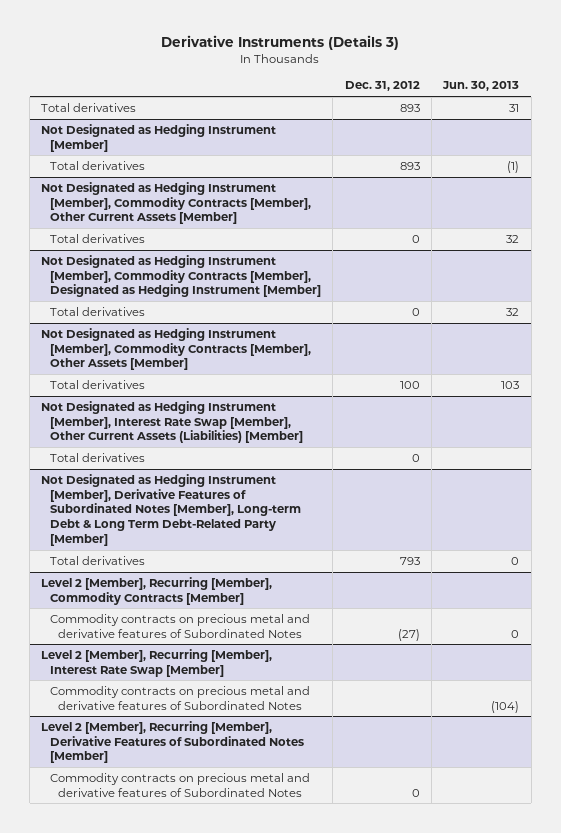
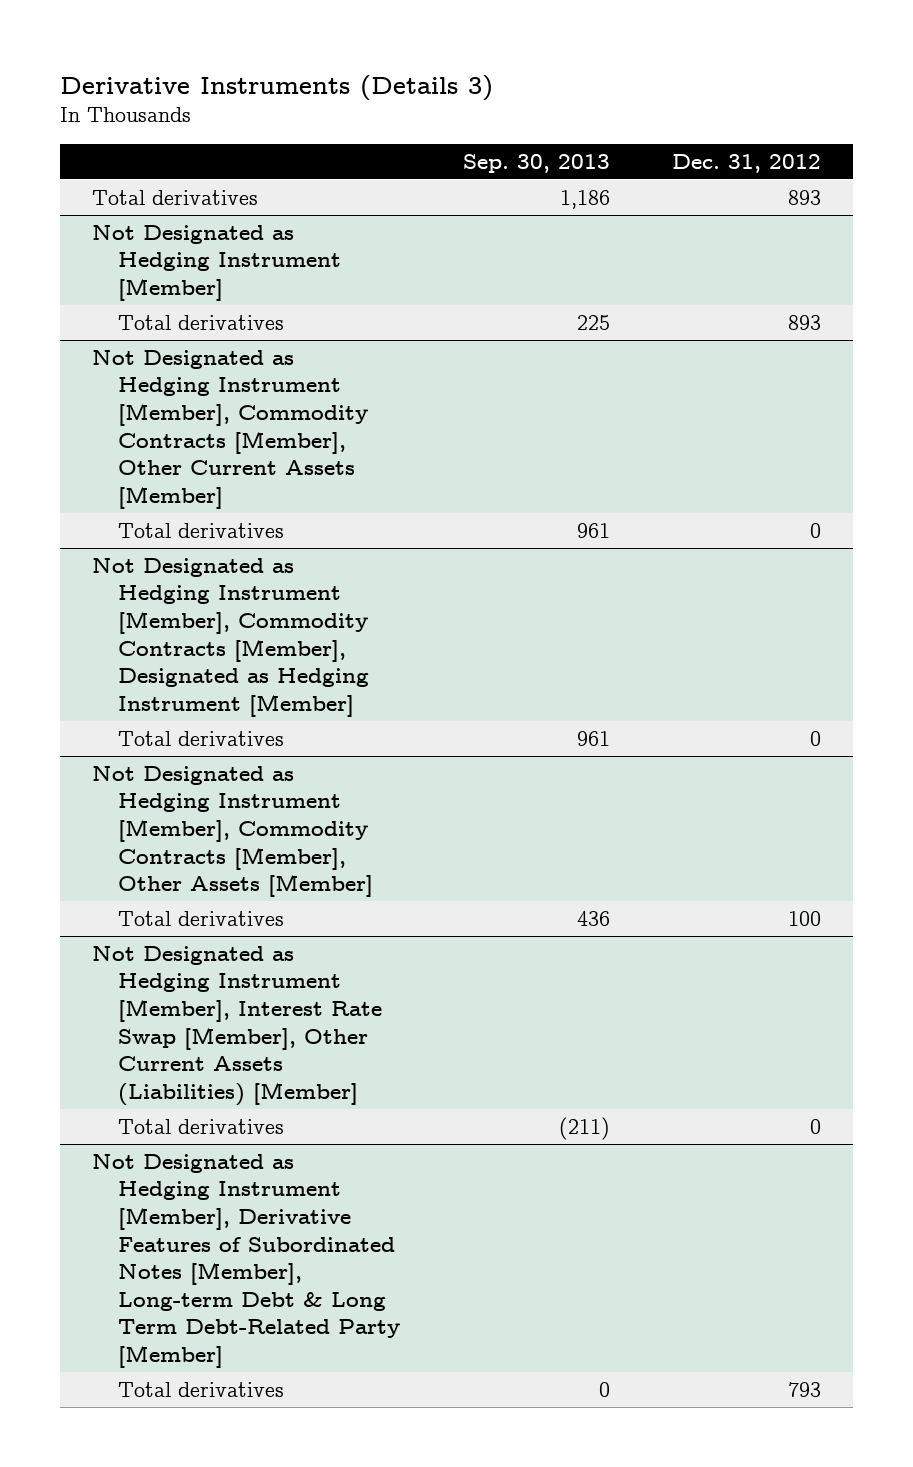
[442,81,520,92] Jun. 30, 2013 -> none
none -> [462,153,610,173] Sep. 30, 2013
[41,576,273,605] Level 2 [Member], Recurring [Member], Commodity Contracts [Member] -> none
[49,613,310,638] Commodity contracts on precious metal and derivative features of Subordinated Notes -> none
[41,648,273,677] Level 2 [Member], Recurring [Member], Interest Rate Swap [Member] -> none
[49,685,310,710] Commodity contracts on precious metal and derivative features of Subordinated Notes -> none
[41,720,304,764] Level 2 [Member], Recurring [Member], Derivative Features of Subordinated Notes [Member] -> none
[49,772,310,797] Commodity contracts on precious metal and derivative features of Subordinated Notes -> none

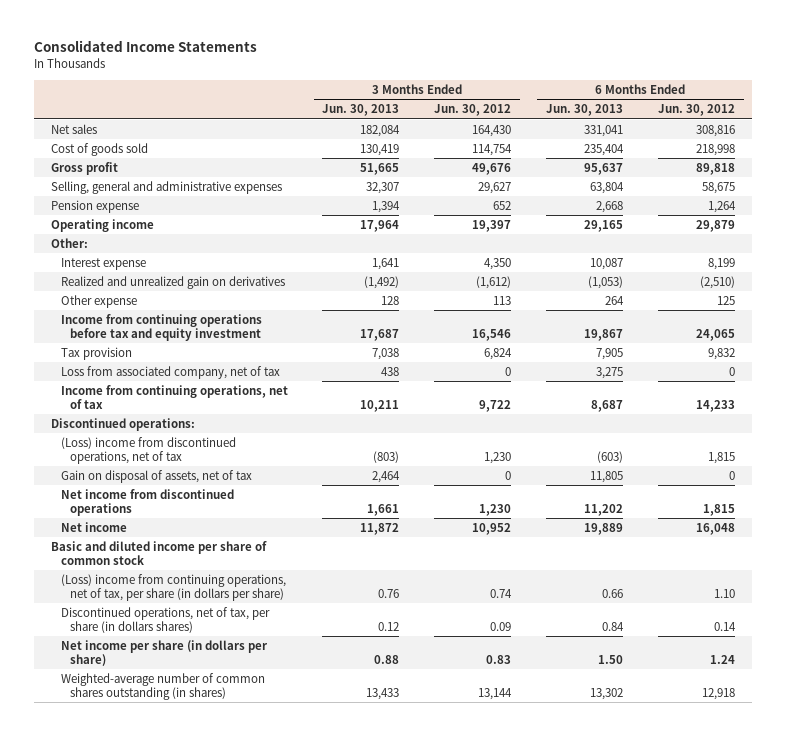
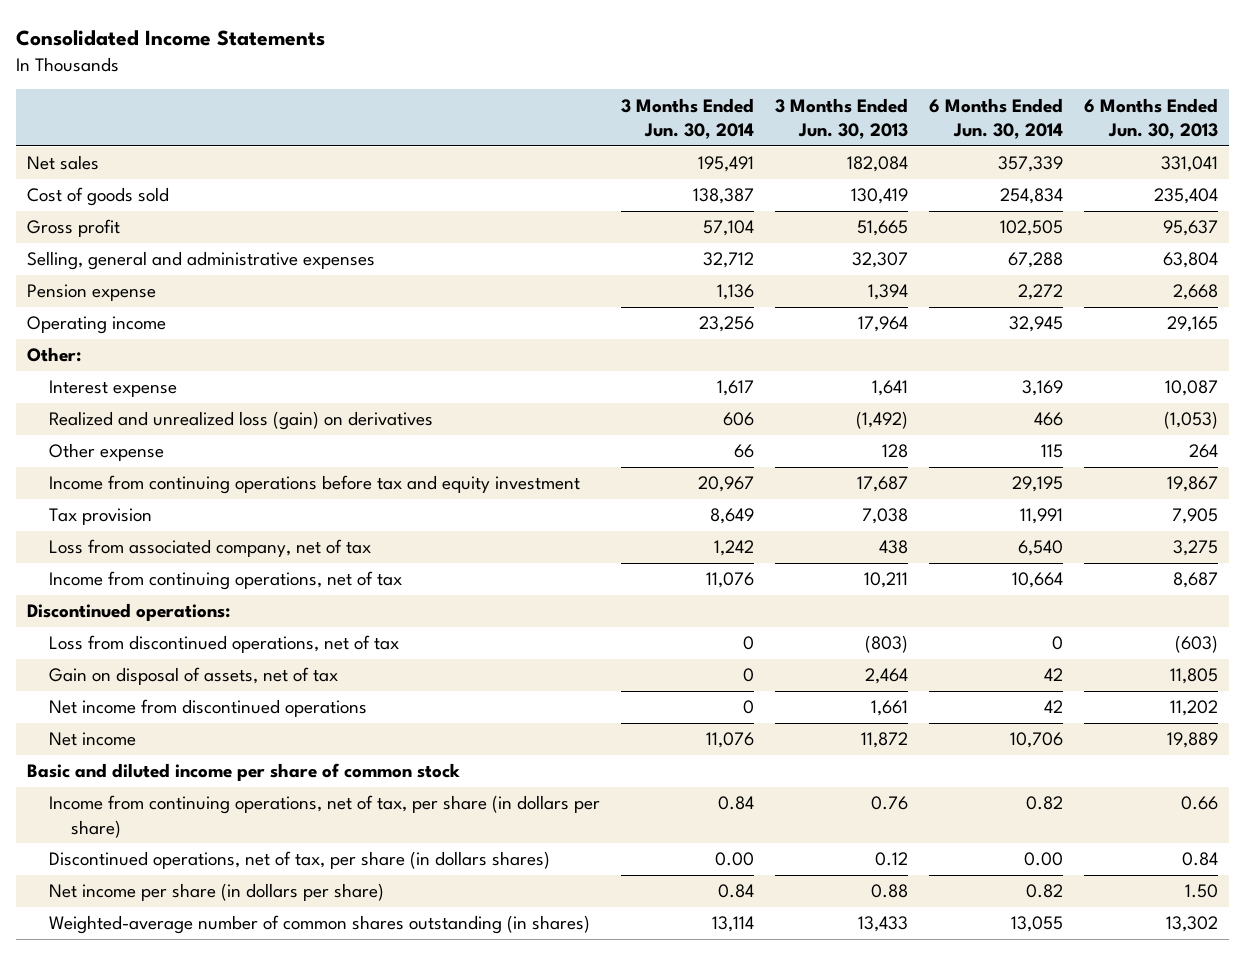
[434,104,512,117] Jun. 30, 2012 -> none
[657,104,735,117] Jun. 30, 2012 -> none
none -> [620,97,754,139] 3 Months Ended Jun. 30, 2014
none -> [929,97,1064,139] 6 Months Ended Jun. 30, 2014
[60,275,285,289] Realized and unrealized gain on derivatives -> [48,411,433,431] Realized and unrealized loss (gain) on derivatives
[60,436,236,464] (Loss) income from discontinued operations, net of tax -> [48,635,399,654] Loss from discontinued operations, net of tax
[60,573,286,601] (Loss) income from continuing operations, net of tax, per share (in dollars per share) -> [48,795,600,838] Income from continuing operations, net of tax, per share (in dollars per share)

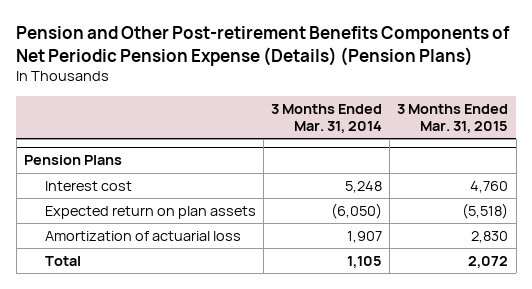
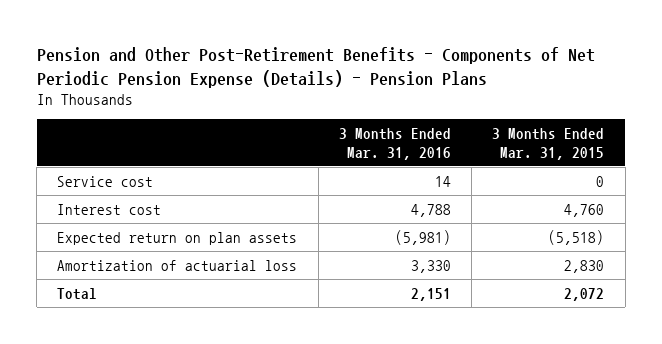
[16,25,511,66] Pension and Other Post-retirement Benefits Components of Net Periodic Pension Expense (Details) (Pension Plans) -> [36,47,595,88] Pension and Other Post-Retirement Benefits - Components of Net Periodic Pension Expense (Details) - Pension Plans
[271,103,383,134] 3 Months Ended Mar. 31, 2014 -> none
none -> [338,128,451,160] 3 Months Ended Mar. 31, 2016
[23,155,122,166] Pension Plans -> none
none -> [57,175,154,187] Service cost

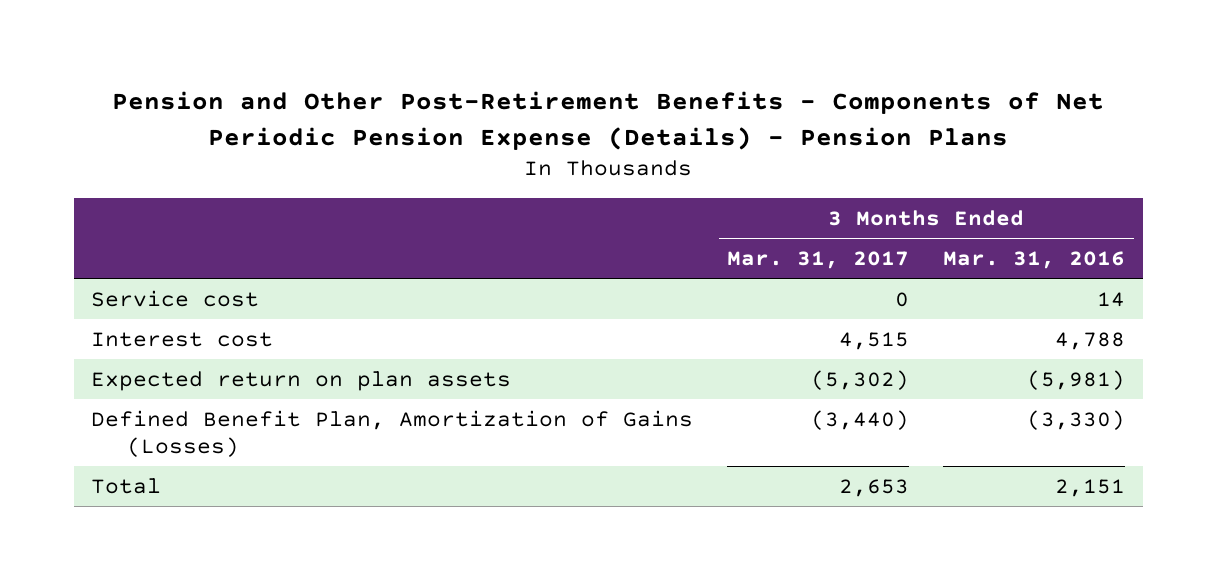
[492,128,605,160] 3 Months Ended Mar. 31, 2015 -> none
none -> [727,250,910,269] Mar. 31, 2017
[57,259,298,271] Amortization of actuarial loss -> none
none -> [90,409,693,458] Defined Benefit Plan, Amortization of Gains (Losses)

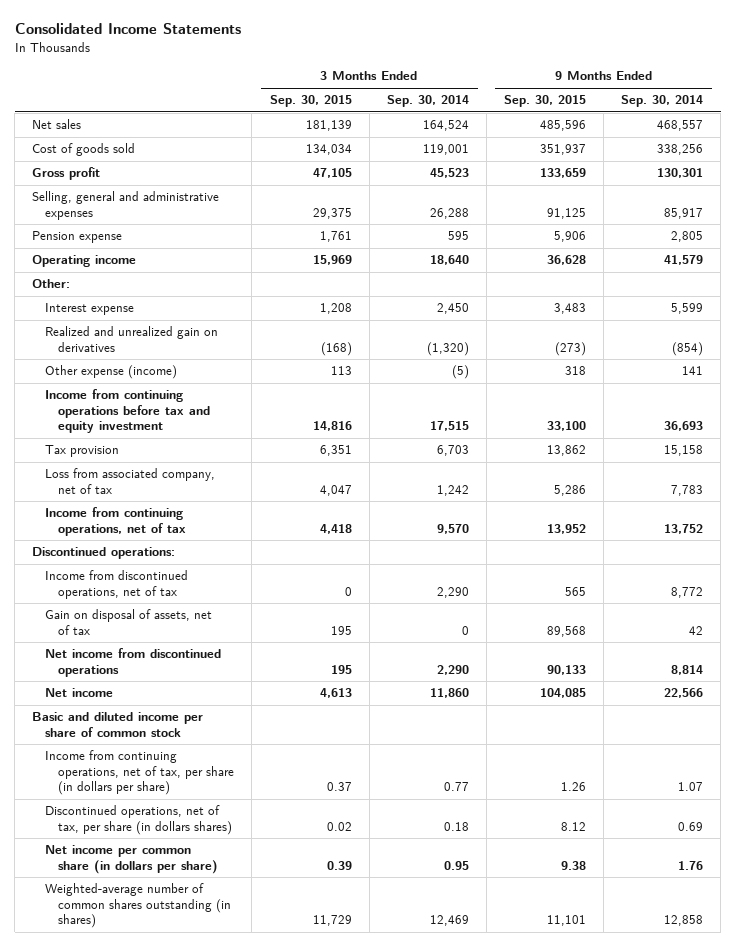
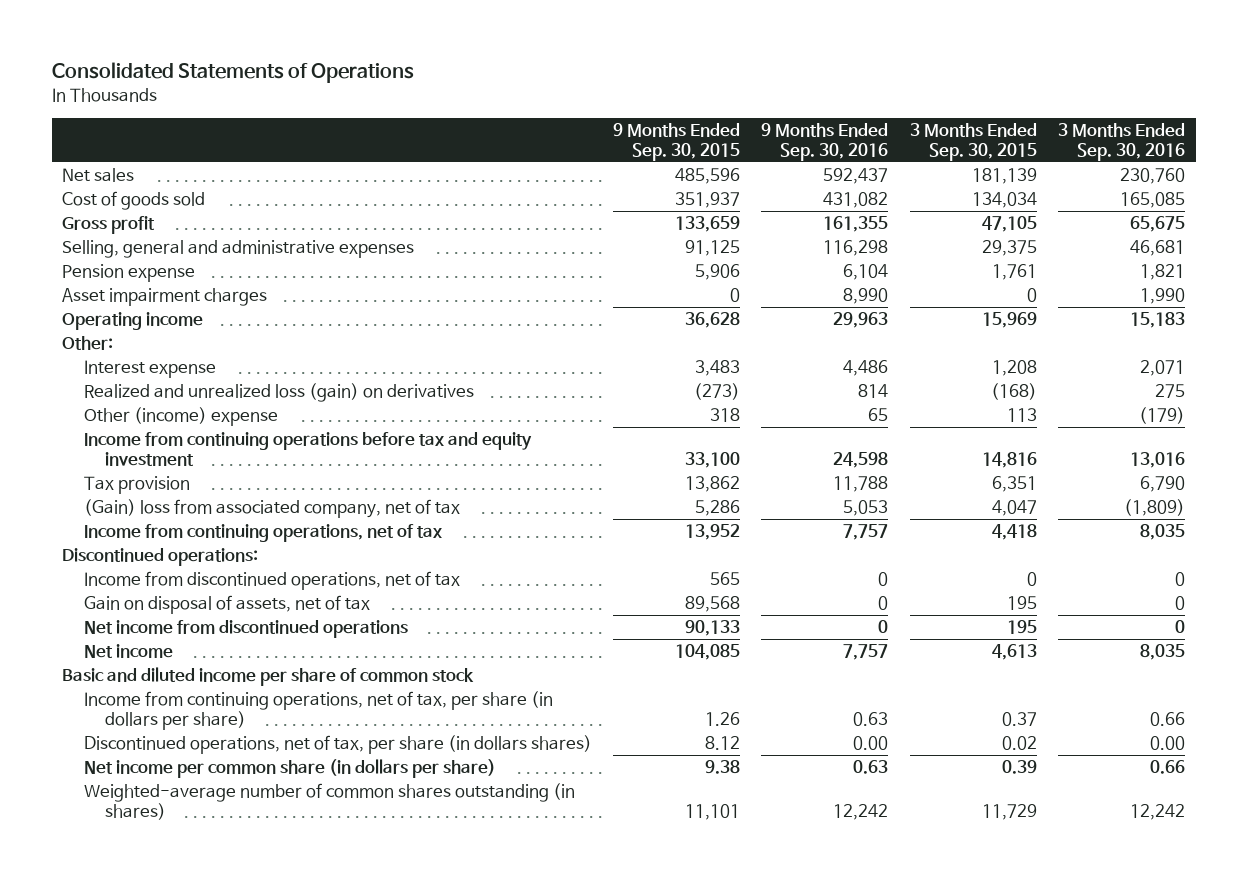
[14,23,241,35] Consolidated Income Statements -> [51,62,414,84] Consolidated Statements of Operations
[386,95,469,108] Sep. 30, 2014 -> none
[621,95,704,108] Sep. 30, 2014 -> none
none -> [761,123,889,161] 9 Months Ended Sep. 30, 2016
none -> [1058,123,1186,161] 3 Months Ended Sep. 30, 2016
none -> [62,288,268,307] Asset impairment charges
[45,326,219,352] Realized and unrealized gain on derivatives -> [83,383,474,403] Realized and unrealized loss (gain) on derivatives
[45,365,178,380] Other expense (income) -> [83,407,278,427] Other (income) expense
[45,468,216,494] Loss from associated company, net of tax -> [83,499,460,519] (Gain) loss from associated company, net of tax

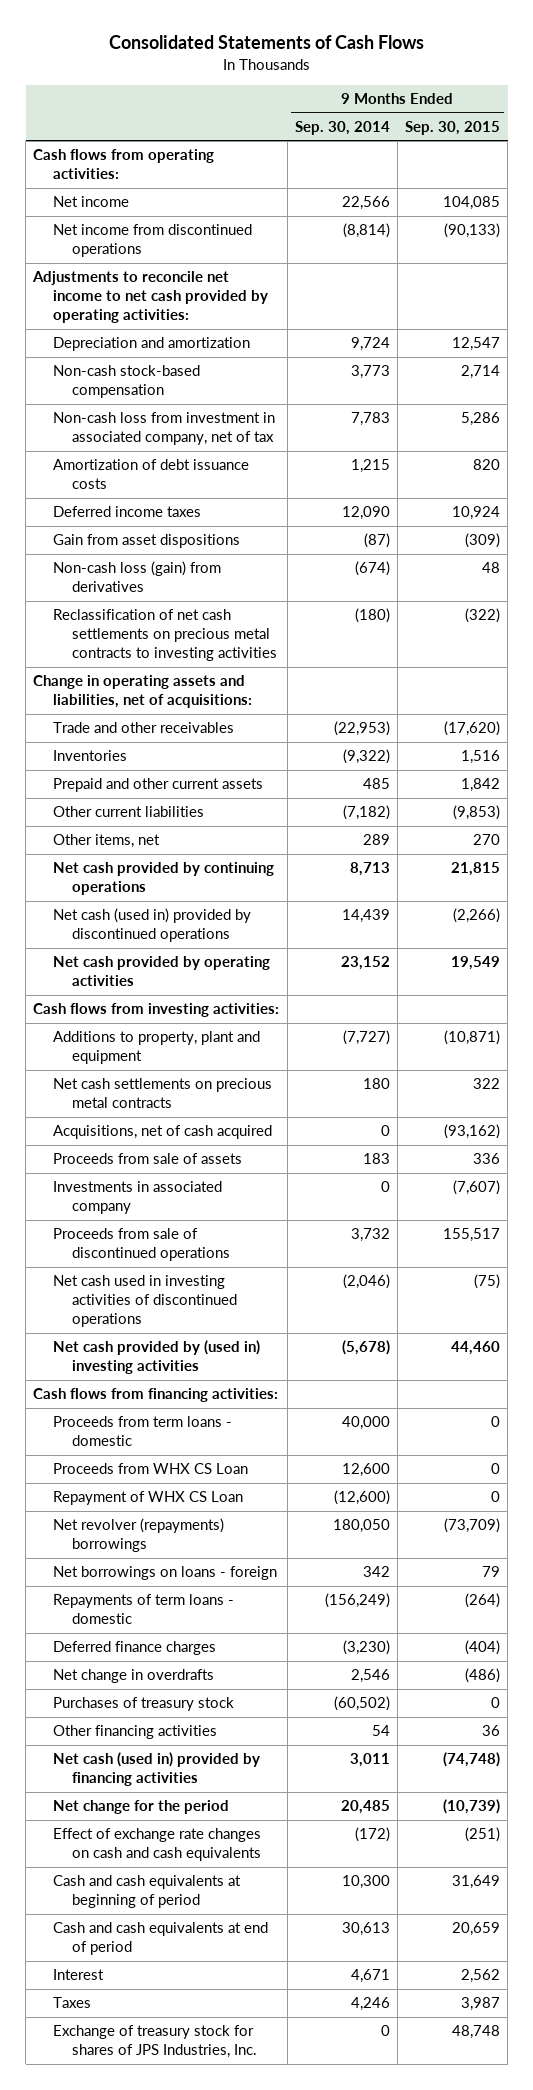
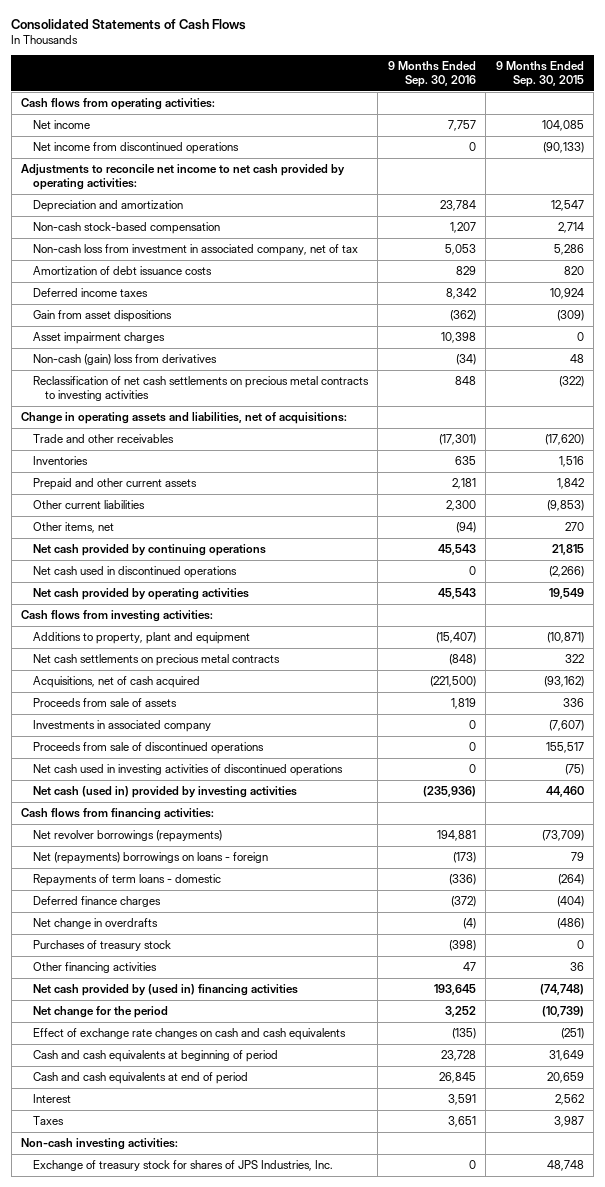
[294,120,390,135] Sep. 30, 2014 -> none
none -> [387,61,476,87] 9 Months Ended Sep. 30, 2016
none -> [32,332,165,345] Asset impairment charges
[52,561,221,593] Non-cash loss (gain) from derivatives -> [32,354,217,366] Non-cash (gain) loss from derivatives
[52,908,251,943] Net cash (used in) provided by discontinued operations -> [32,566,237,579] Net cash used in discontinued operations
[52,1340,260,1375] Net cash provided by (used in) investing activities -> [32,786,297,799] Net cash (used in) provided by investing activities
[52,1416,232,1447] Proceeds from term loans - domestic -> none
[52,1463,248,1475] Proceeds from WHX CS Loan -> none
[52,1491,243,1506] Repayment of WHX CS Loan -> none
[52,1518,224,1553] Net revolver (repayments) borrowings -> [32,830,222,843] Net revolver borrowings (repayments)
[52,1566,277,1581] Net borrowings on loans - foreign -> [32,852,268,865] Net (repayments) borrowings on loans - foreign
[52,1752,260,1787] Net cash (used in) provided by financing activities -> [32,984,298,997] Net cash provided by (used in) financing activities
none -> [21,1138,179,1151] Non-cash investing activities:

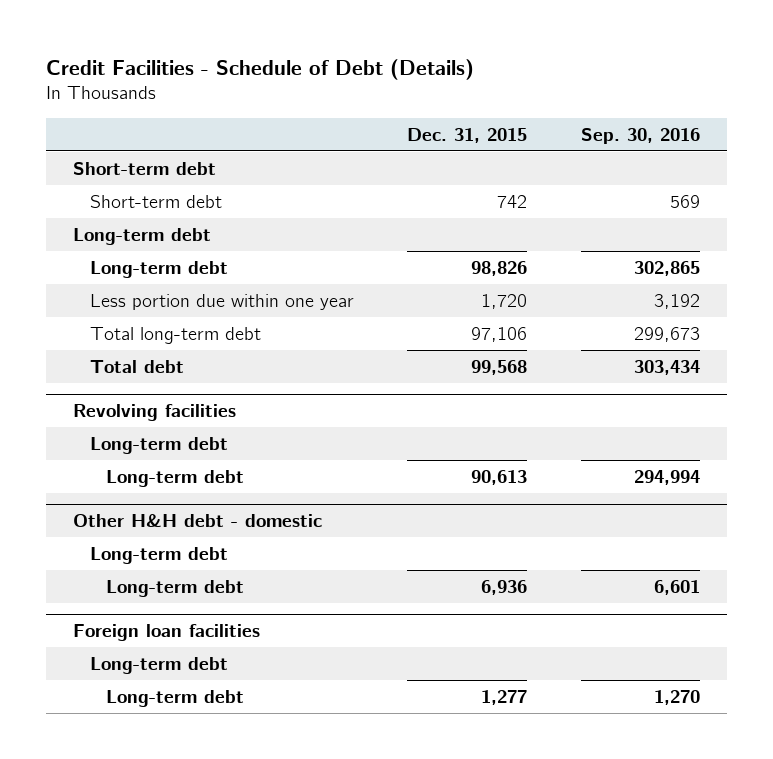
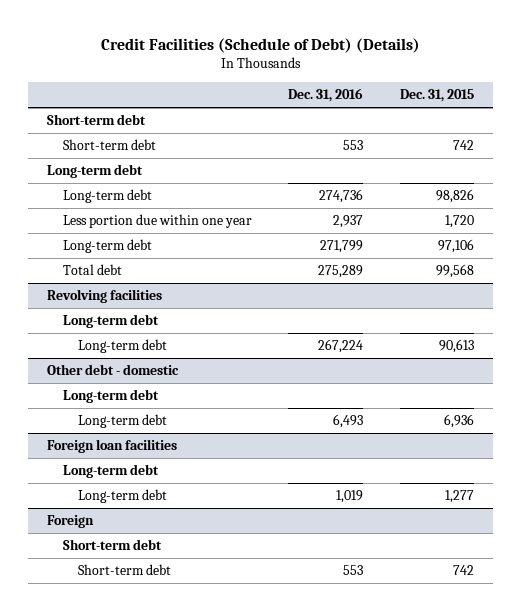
[46,58,475,80] Credit Facilities - Schedule of Debt (Details) -> [100,37,420,53] Credit Facilities (Schedule of Debt) (Details)
[580,127,700,144] Sep. 30, 2016 -> none
none -> [288,87,364,102] Dec. 31, 2016
[89,326,261,344] Total long-term debt -> [62,239,152,254] Long-term debt
[72,514,322,529] Other H&H debt - domestic -> [46,364,179,376] Other debt - domestic
none -> [46,515,94,529] Foreign
none -> [62,539,162,551] Short-term debt
none -> [78,564,172,576] Short-term debt

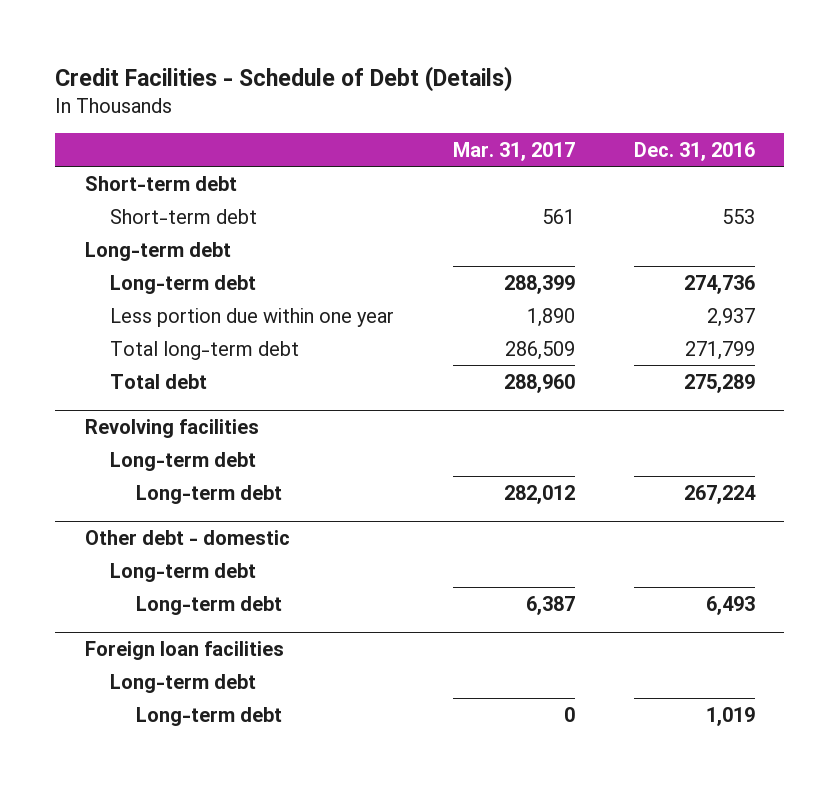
[100,37,420,53] Credit Facilities (Schedule of Debt) (Details) -> [55,66,514,93] Credit Facilities - Schedule of Debt (Details)
[400,88,475,102] Dec. 31, 2015 -> none
none -> [453,141,576,161] Mar. 31, 2017
[62,239,152,254] Long-term debt -> [110,340,300,360] Total long-term debt
[46,515,94,529] Foreign -> none
[62,539,162,551] Short-term debt -> none
[78,564,172,576] Short-term debt -> none

